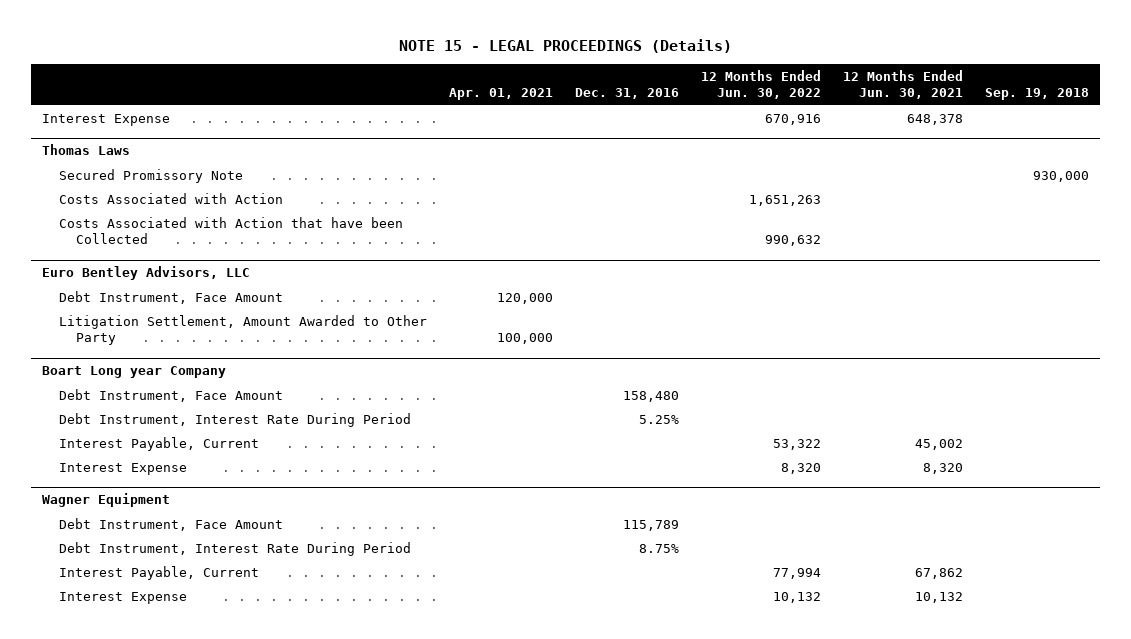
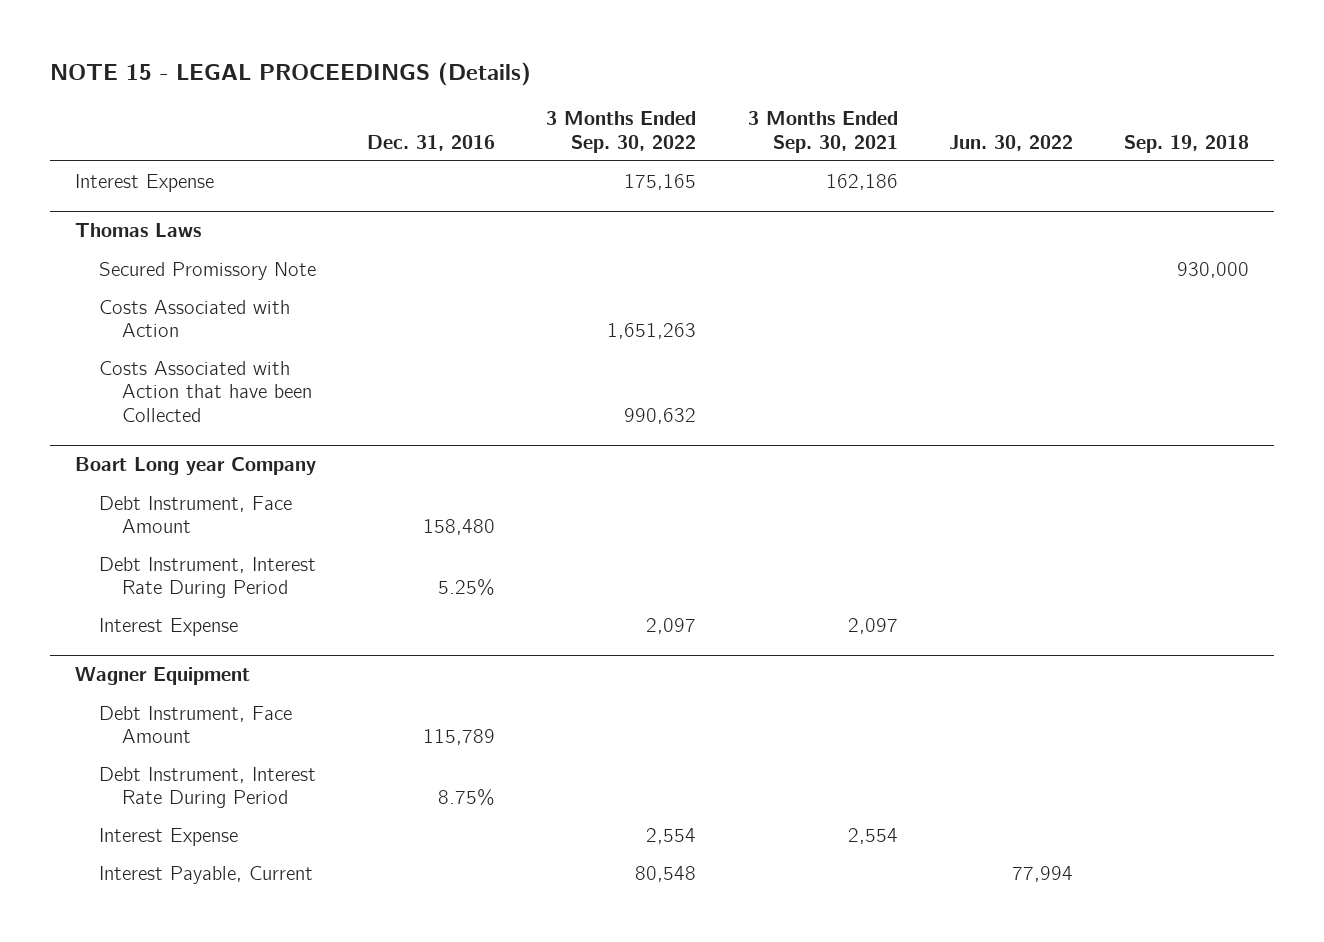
[448,88,553,101] Apr. 01, 2021 -> none
[700,70,821,100] 12 Months Ended Jun. 30, 2022 -> none
[843,70,964,100] 12 Months Ended Jun. 30, 2021 -> none
none -> [546,110,697,153] 3 Months Ended Sep. 30, 2022
none -> [747,110,898,153] 3 Months Ended Sep. 30, 2021
none -> [948,134,1073,151] Jun. 30, 2022
[42,266,251,281] Euro Bentley Advisors, LLC -> none
[58,290,283,304] Debt Instrument, Face Amount -> none
[58,314,427,346] Litigation Settlement, Amount Awarded to Other Party -> none
[58,436,259,451] Interest Payable, Current -> none
[58,565,259,580] Interest Payable, Current -> [98,865,313,884] Interest Payable, Current

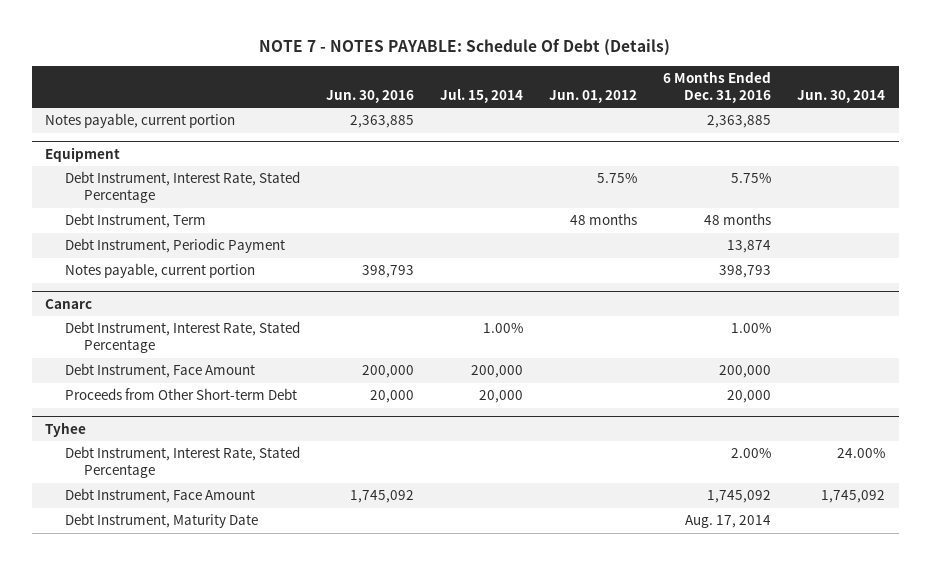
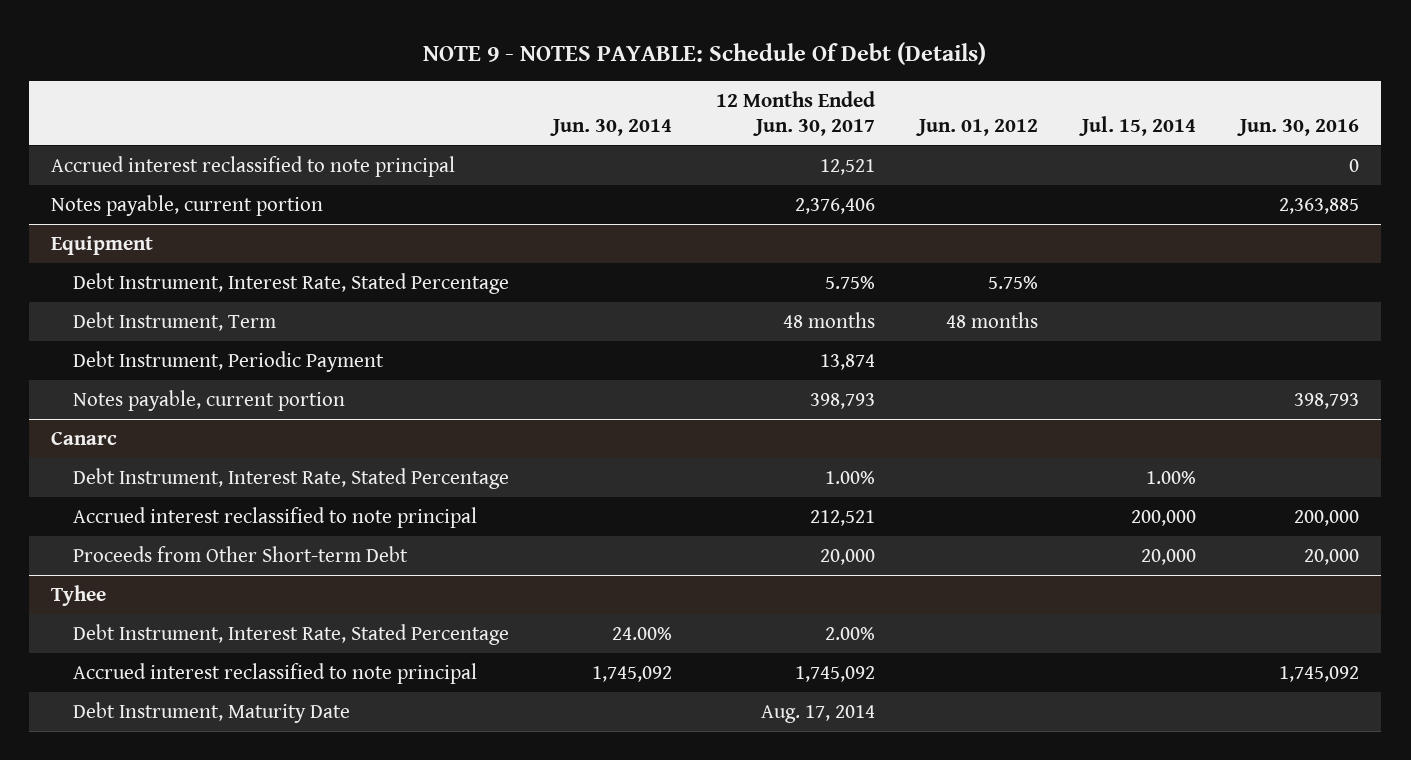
[259,39,671,57] NOTE 7 - NOTES PAYABLE: Schedule Of Debt (Details) -> [423,42,987,66] NOTE 9 - NOTES PAYABLE: Schedule Of Debt (Details)
[663,71,772,103] 6 Months Ended Dec. 31, 2016 -> none
none -> [716,91,876,136] 12 Months Ended Jun. 30, 2017
none -> [51,155,456,177] Accrued interest reclassified to note principal
[64,363,255,379] Debt Instrument, Face Amount -> [72,506,477,528] Accrued interest reclassified to note principal
[64,488,255,504] Debt Instrument, Face Amount -> [72,662,477,684] Accrued interest reclassified to note principal

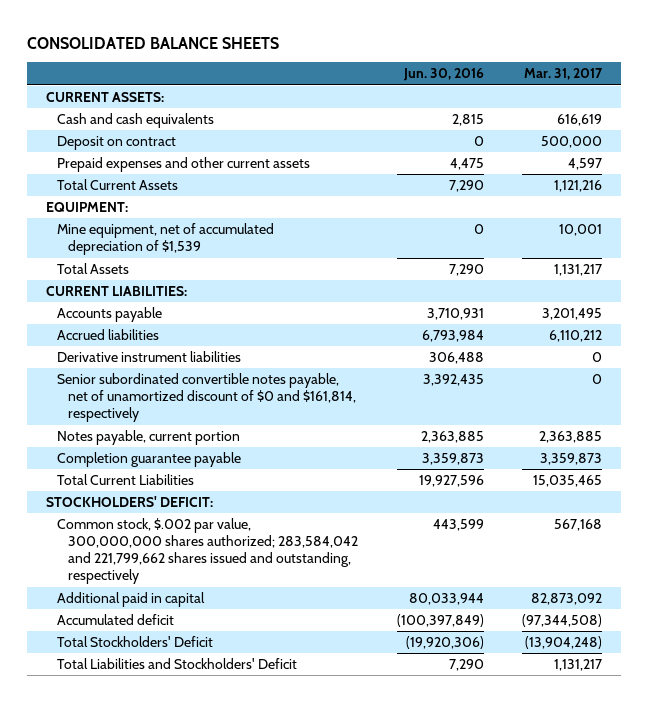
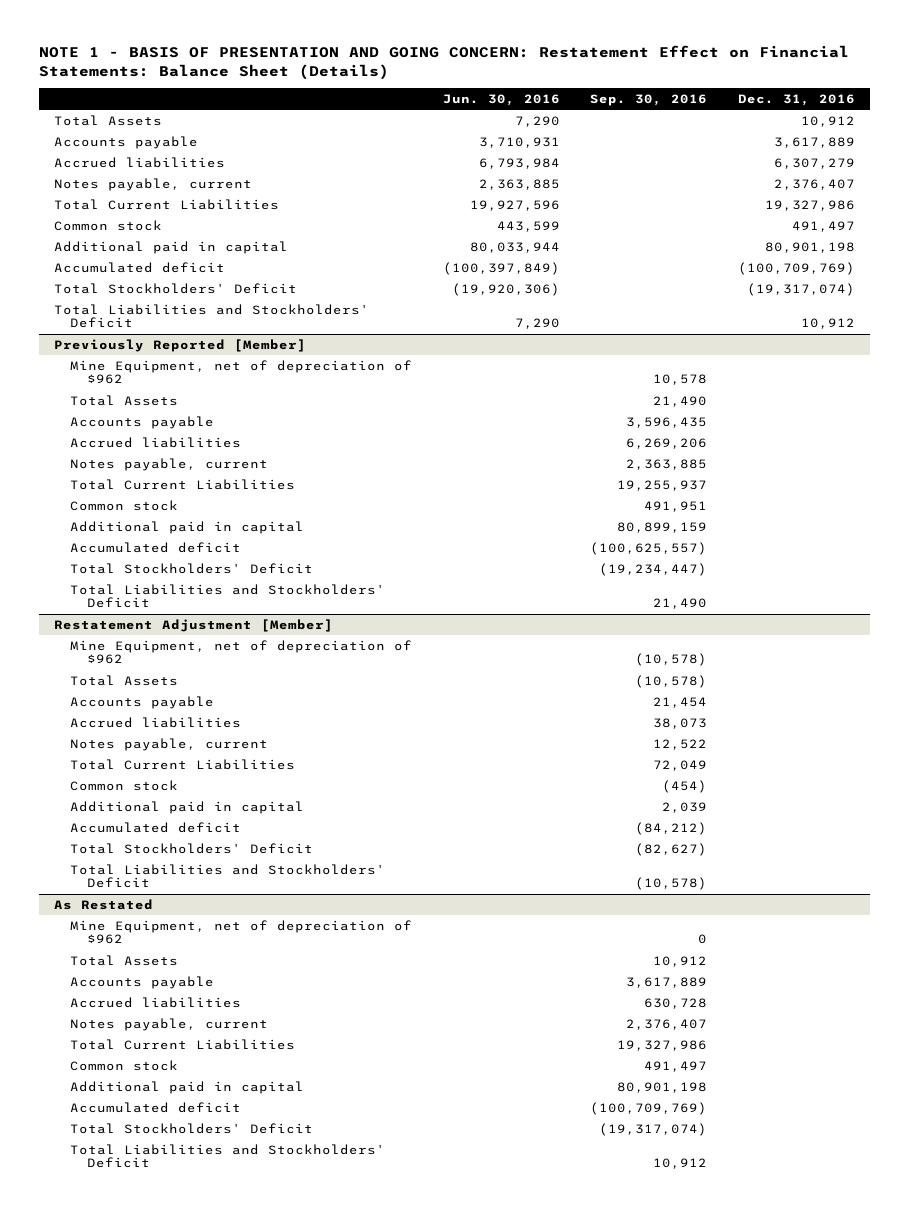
[27,36,280,49] CONSOLIDATED BALANCE SHEETS -> [38,45,849,81] NOTE 1 - BASIS OF PRESENTATION AND GOING CONCERN: Restatement Effect on Financial Statements: Balance Sheet (Details)
[524,68,604,81] Mar. 31, 2017 -> none
none -> [590,93,708,106] Sep. 30, 2016
none -> [737,93,855,106] Dec. 31, 2016
[46,92,165,103] CURRENT ASSETS: -> none
[57,113,215,129] Cash and cash equivalents -> none
[57,136,177,151] Deposit on contract -> none
[57,157,311,173] Prepaid expenses and other current assets -> none
[57,179,179,191] Total Current Assets -> none
[46,202,129,213] EQUIPMENT: -> none
[57,223,275,256] Mine equipment, net of accumulated depreciation of $1,539 -> none
[46,286,188,297] CURRENT LIABILITIES: -> none
[57,351,242,363] Derivative instrument liabilities -> none
[57,373,357,423] Senior subordinated convertible notes payable, net of unamortized discount of $0 and $161,814, respectively -> none
[57,452,242,468] Completion guarantee payable -> none
[57,430,241,446] Notes payable, current portion -> [53,177,252,191] Notes payable, current
[46,496,214,508] STOCKHOLDERS' DEFICIT: -> none
[57,518,359,585] Common stock, $.002 par value, 300,000,000 shares authorized; 283,584,042 and 221,799,662 shares issued and outstanding, respectively -> [53,219,162,231] Common stock
none -> [53,338,306,352] Previously Reported [Member]
none -> [70,359,413,385] Mine Equipment, net of depreciation of $962
none -> [70,394,179,406] Total Assets
none -> [70,415,215,429] Accounts payable
none -> [70,436,242,448] Accrued liabilities
none -> [70,457,269,471] Notes payable, current
none -> [70,478,296,490] Total Current Liabilities
none -> [70,499,179,511] Common stock
none -> [70,520,305,534] Additional paid in capital
none -> [70,541,242,553] Accumulated deficit
none -> [70,562,314,574] Total Stockholders' Deficit
none -> [70,583,386,609] Total Liabilities and Stockholders' Deficit
none -> [53,618,333,632] Restatement Adjustment [Member]
none -> [70,639,413,665] Mine Equipment, net of depreciation of $962
none -> [70,674,179,686] Total Assets
none -> [70,695,215,709] Accounts payable
none -> [70,716,242,728] Accrued liabilities
none -> [70,737,269,751] Notes payable, current
none -> [70,758,296,770] Total Current Liabilities
none -> [70,779,179,791] Common stock
none -> [70,800,305,814] Additional paid in capital
none -> [70,821,242,833] Accumulated deficit
none -> [70,842,314,854] Total Stockholders' Deficit
none -> [70,863,386,889] Total Liabilities and Stockholders' Deficit
none -> [53,898,153,910] As Restated
none -> [70,919,413,945] Mine Equipment, net of depreciation of $962
none -> [70,954,179,966] Total Assets
none -> [70,975,215,989] Accounts payable
none -> [70,996,242,1008] Accrued liabilities
none -> [70,1017,269,1031] Notes payable, current
none -> [70,1038,296,1050] Total Current Liabilities
none -> [70,1059,179,1071] Common stock
none -> [70,1080,305,1094] Additional paid in capital
none -> [70,1101,242,1113] Accumulated deficit
none -> [70,1122,314,1134] Total Stockholders' Deficit
none -> [70,1143,386,1169] Total Liabilities and Stockholders' Deficit

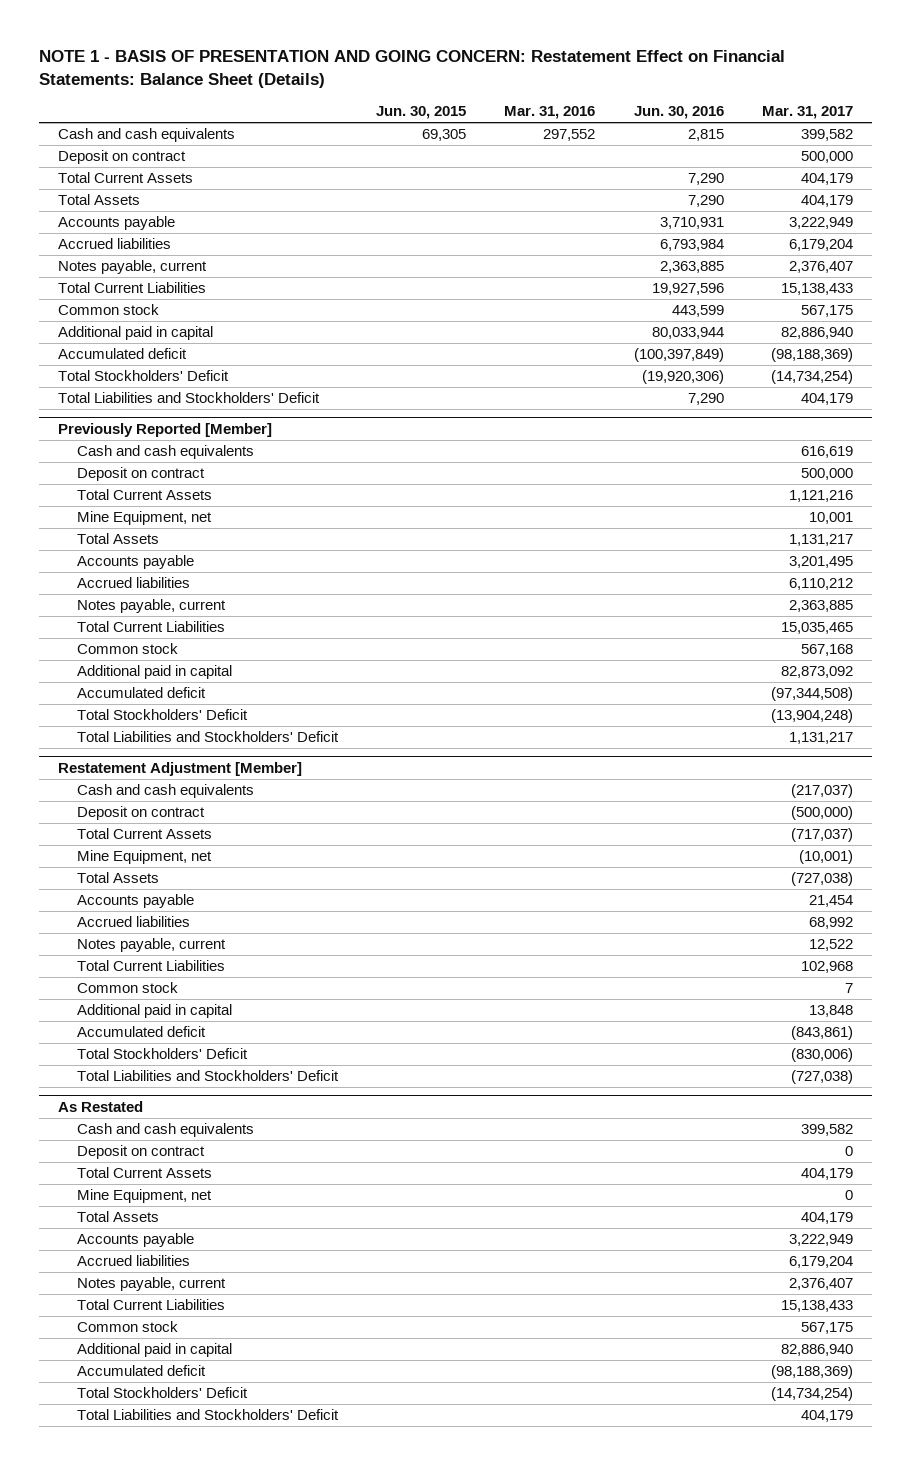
[590,93,708,106] Sep. 30, 2016 -> none
[737,93,855,106] Dec. 31, 2016 -> none
none -> [376,106,467,120] Jun. 30, 2015
none -> [504,106,596,120] Mar. 31, 2016
none -> [762,106,854,120] Mar. 31, 2017
none -> [58,128,236,143] Cash and cash equivalents
none -> [58,150,187,165] Deposit on contract
none -> [58,172,194,184] Total Current Assets
none -> [76,445,254,460] Cash and cash equivalents
none -> [76,467,205,482] Deposit on contract
none -> [76,489,212,501] Total Current Assets
[70,359,413,385] Mine Equipment, net of depreciation of $962 -> [76,511,212,526] Mine Equipment, net
none -> [76,784,254,799] Cash and cash equivalents
none -> [76,806,205,821] Deposit on contract
none -> [76,828,212,840] Total Current Assets
[70,639,413,665] Mine Equipment, net of depreciation of $962 -> [76,850,212,865] Mine Equipment, net
none -> [76,1123,254,1138] Cash and cash equivalents
none -> [76,1145,205,1160] Deposit on contract
none -> [76,1167,212,1179] Total Current Assets
[70,919,413,945] Mine Equipment, net of depreciation of $962 -> [76,1189,212,1204] Mine Equipment, net

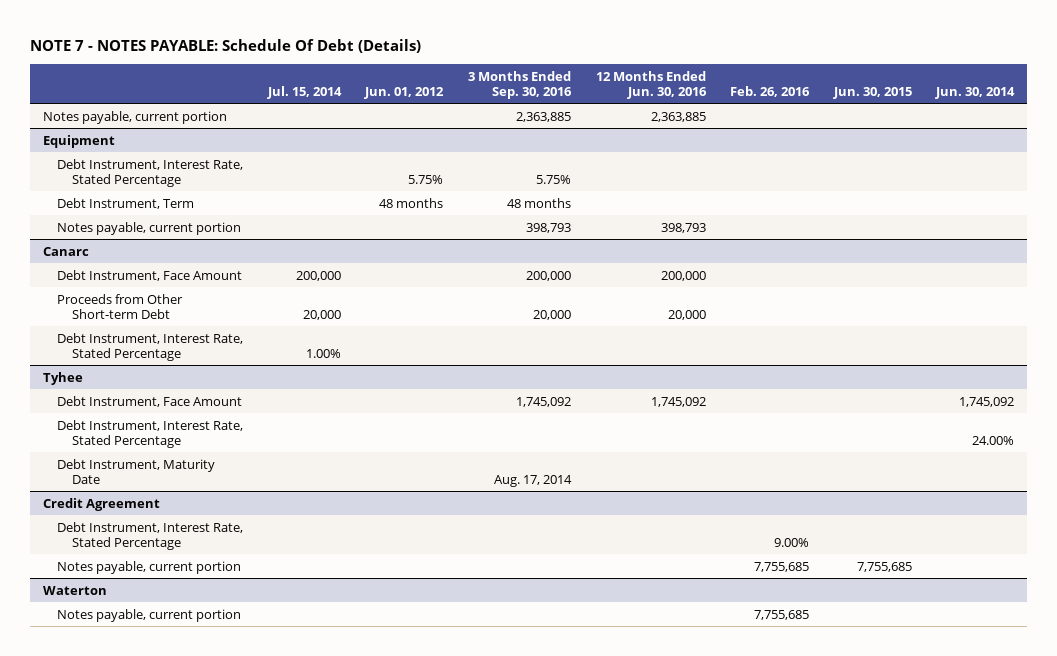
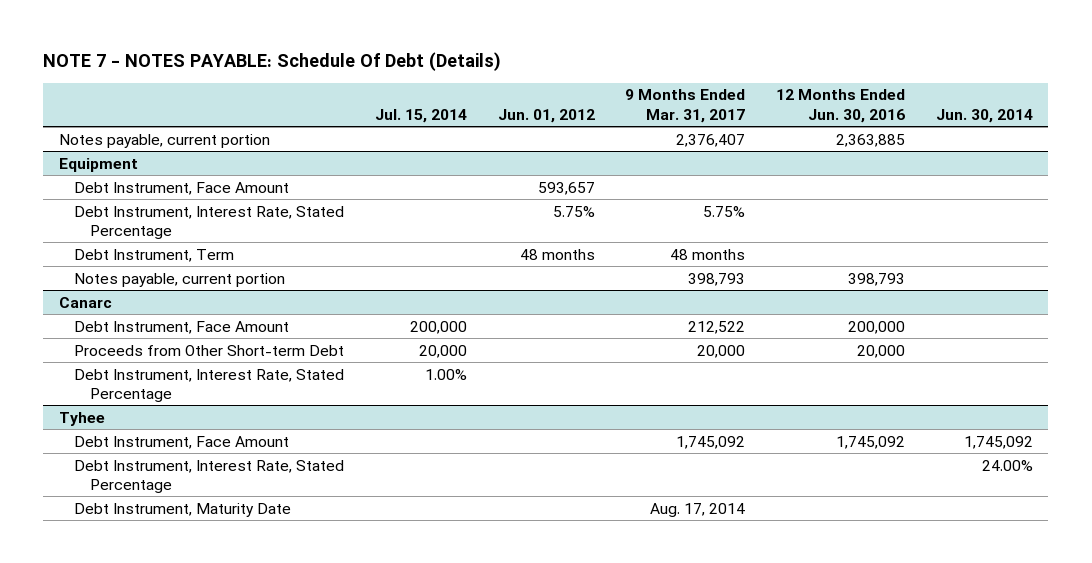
[467,70,572,99] 3 Months Ended Sep. 30, 2016 -> none
[730,85,811,97] Feb. 26, 2016 -> none
[832,86,912,99] Jun. 30, 2015 -> none
none -> [625,89,746,123] 9 Months Ended Mar. 31, 2017
none -> [74,181,290,195] Debt Instrument, Face Amount
[42,497,160,511] Credit Agreement -> none
[57,521,244,550] Debt Instrument, Interest Rate, Stated Percentage -> none
[57,560,242,574] Notes payable, current portion -> none
[42,585,107,595] Waterton -> none
[57,608,242,622] Notes payable, current portion -> none

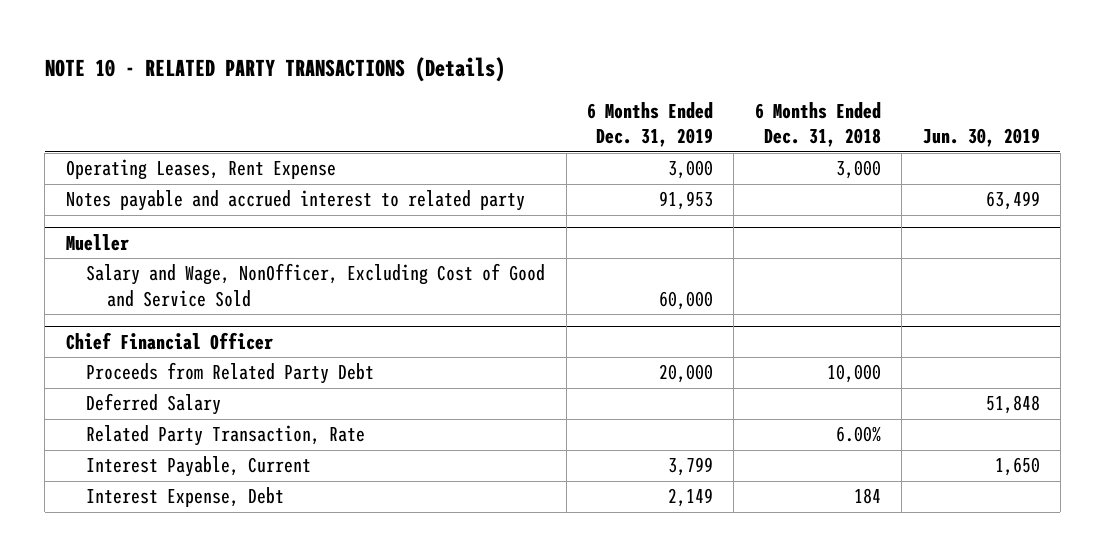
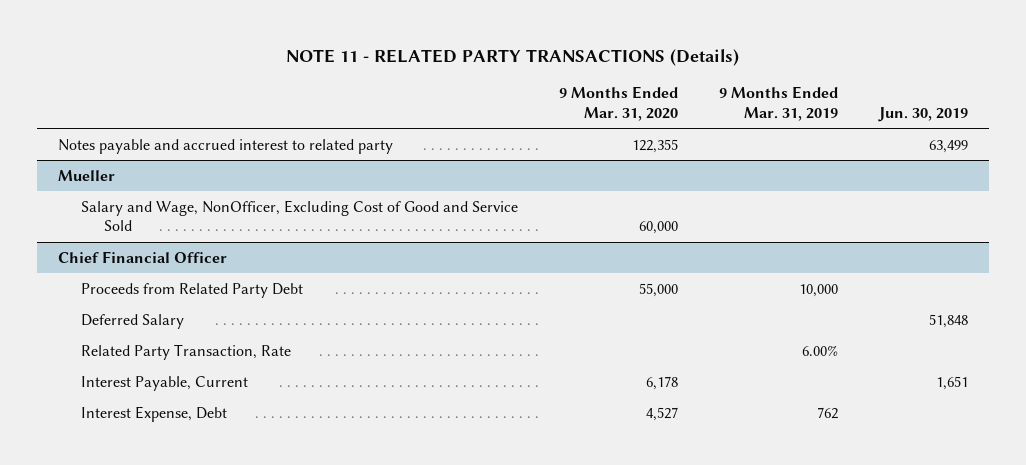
[44,56,505,82] NOTE 10 - RELATED PARTY TRANSACTIONS (Details) -> [286,48,740,66] NOTE 11 - RELATED PARTY TRANSACTIONS (Details)
[587,101,714,148] 6 Months Ended Dec. 31, 2019 -> none
[754,101,881,148] 6 Months Ended Dec. 31, 2018 -> none
none -> [559,86,679,121] 9 Months Ended Mar. 31, 2020
none -> [719,86,839,121] 9 Months Ended Mar. 31, 2019
[65,159,336,181] Operating Leases, Rent Expense -> none
[994,457,1040,477] 1,650 -> [936,375,969,390] 1,651

